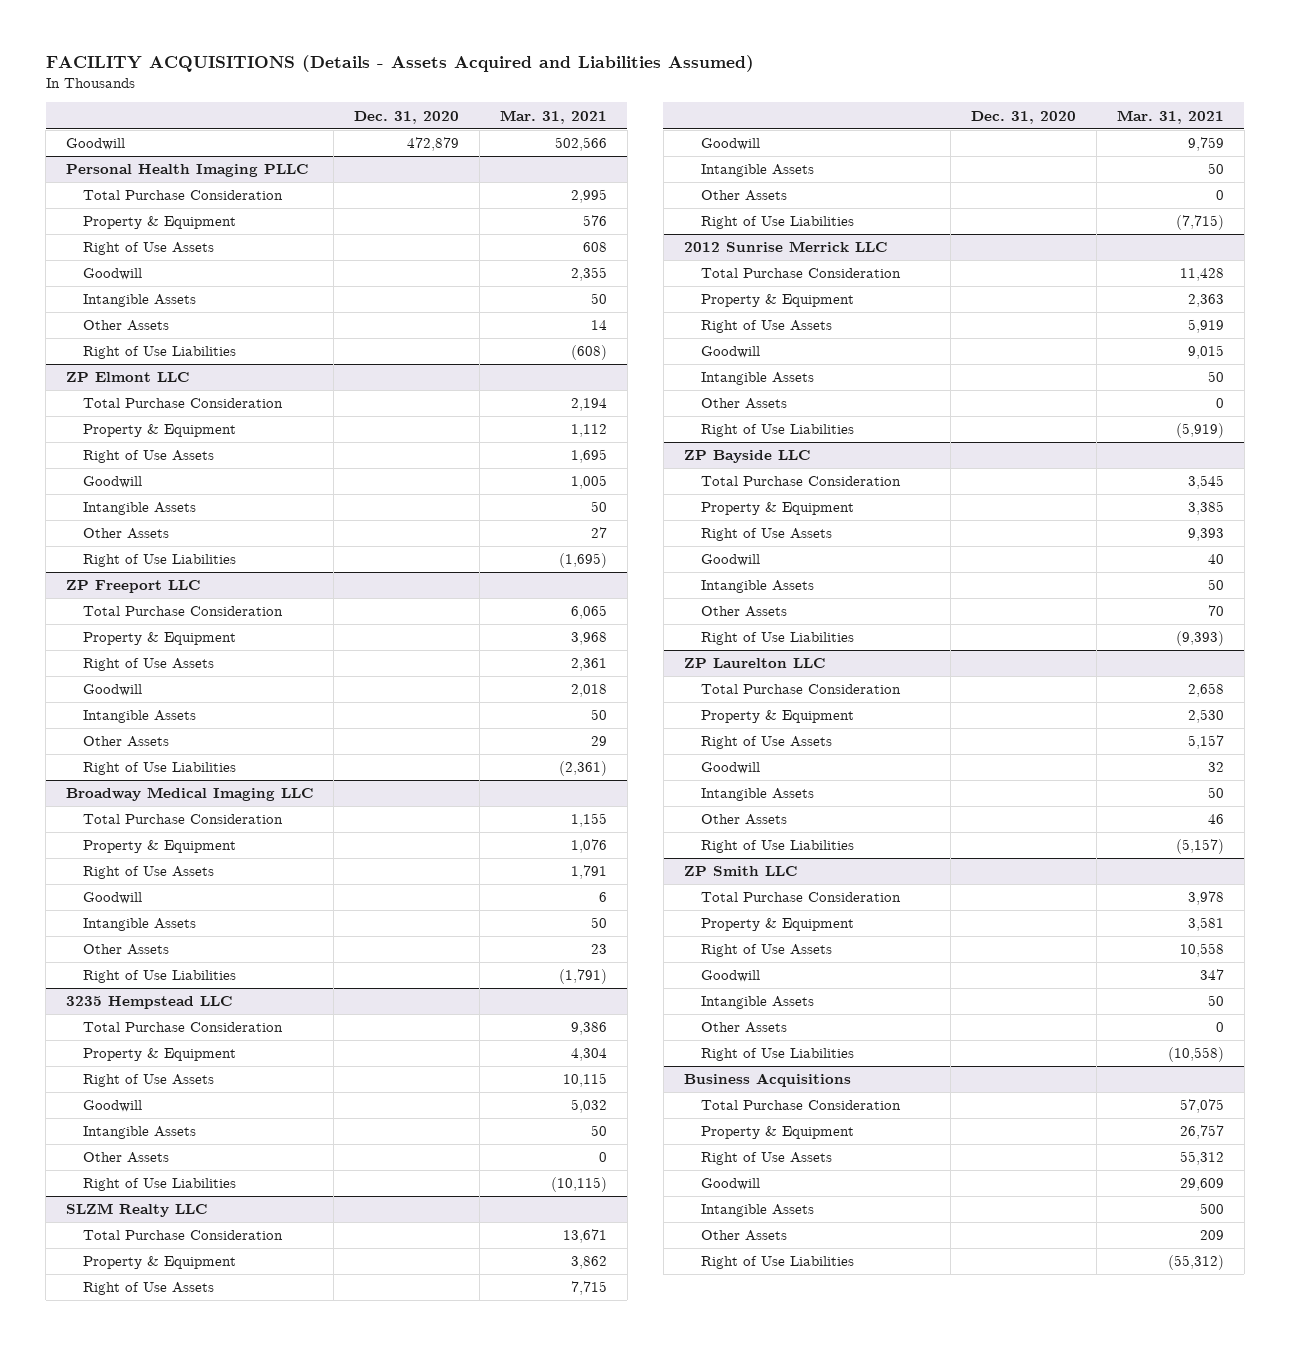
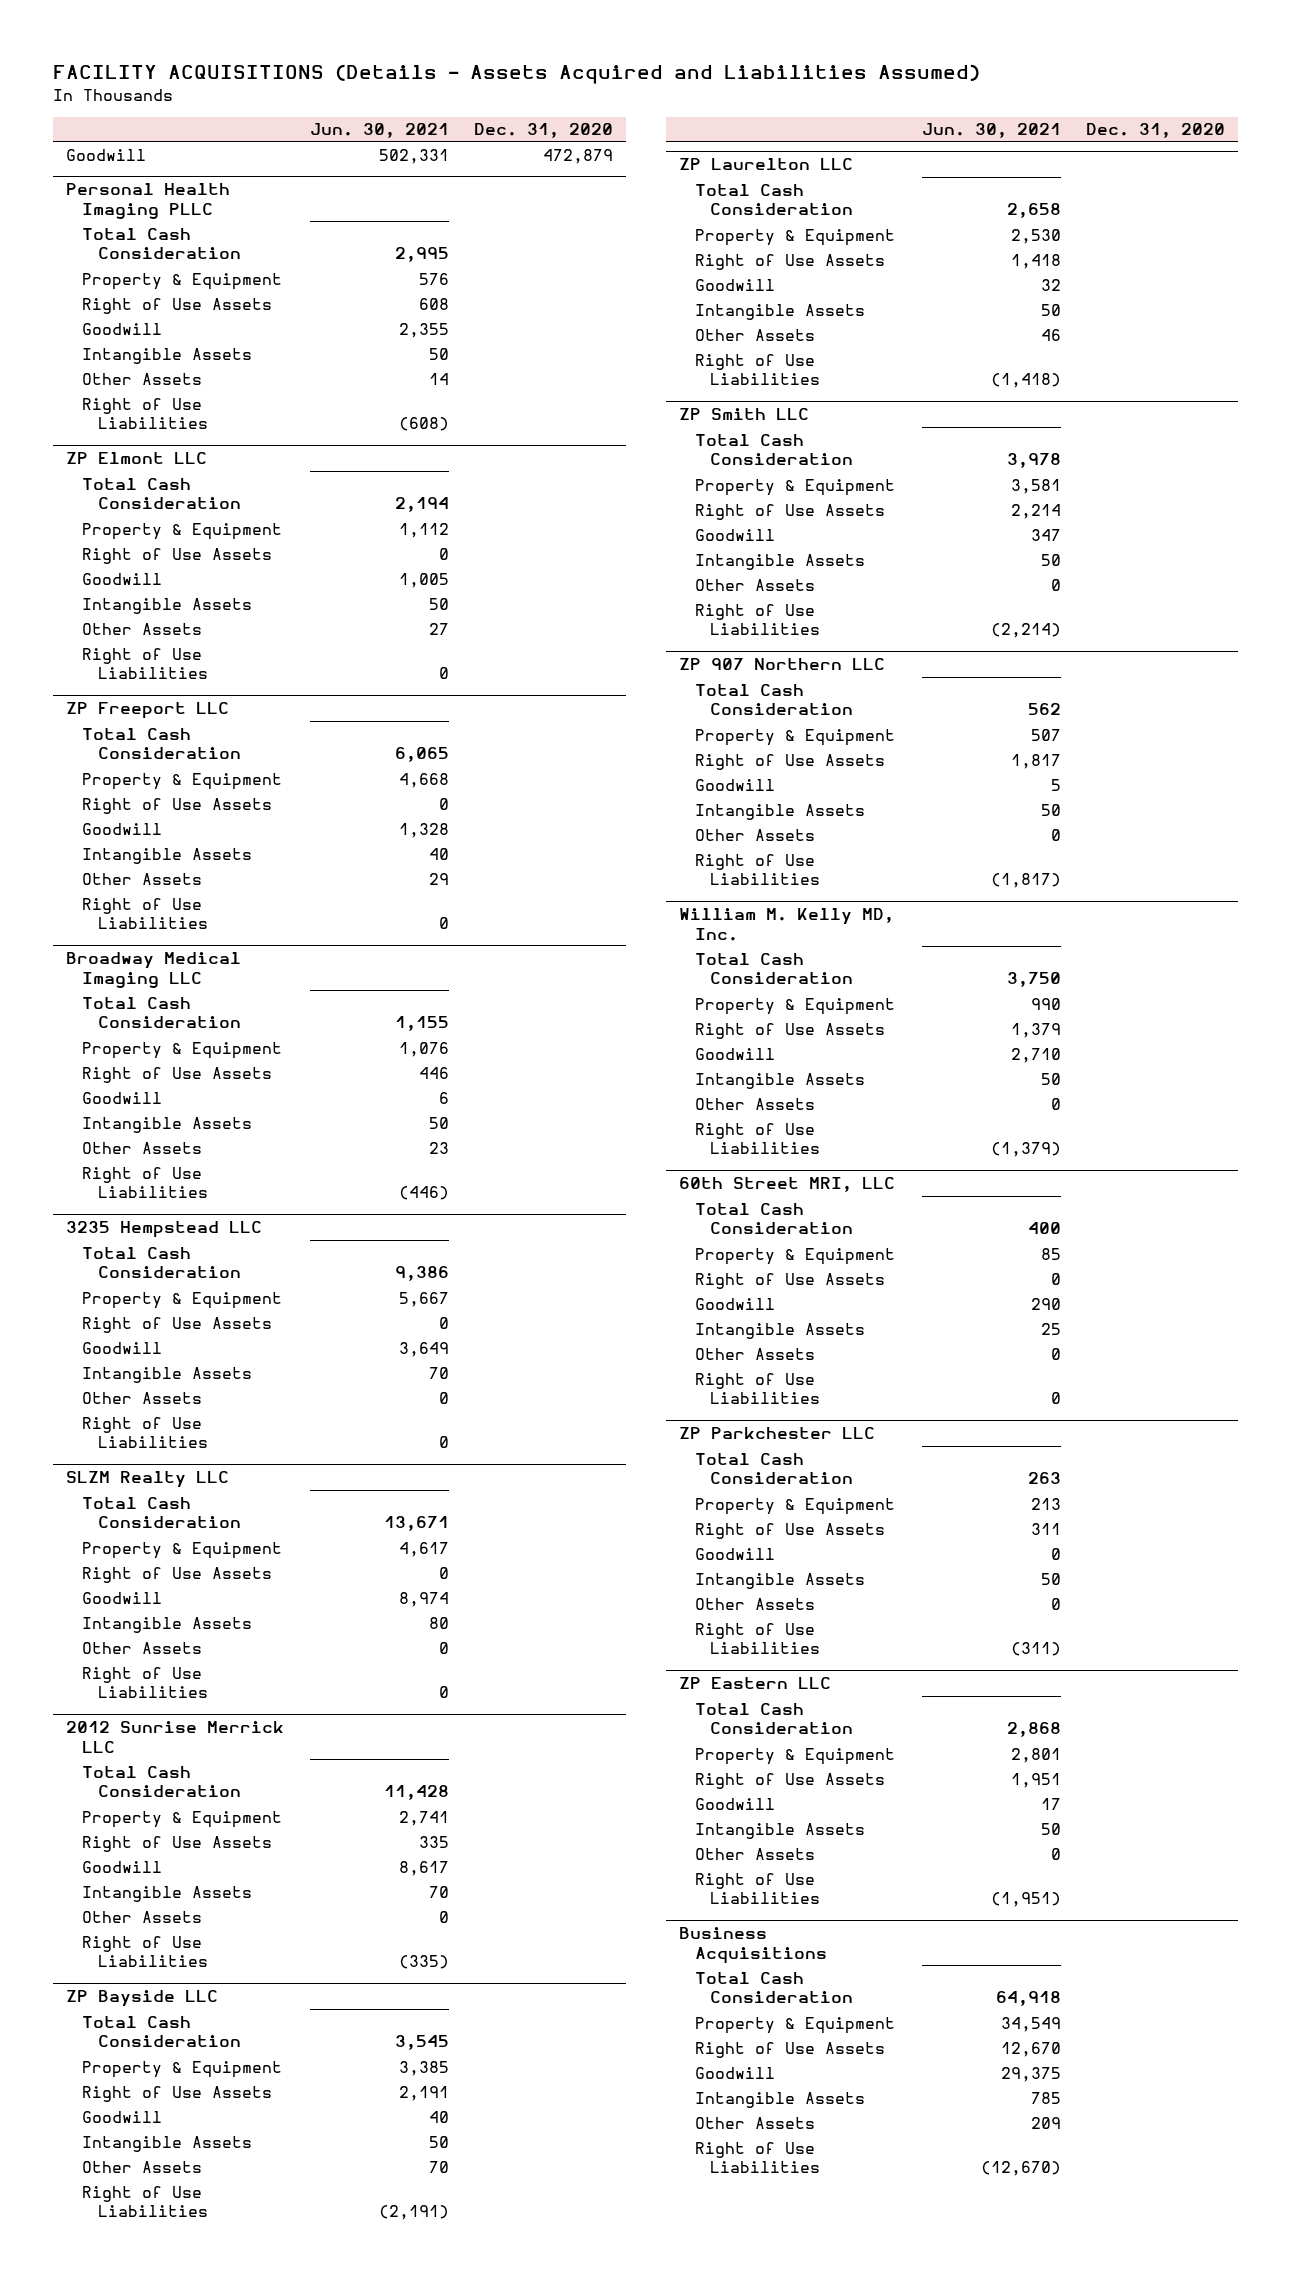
[499,109,607,124] Mar. 31, 2021 -> none
none -> [309,123,449,139] Jun. 30, 2021
[83,190,284,201] Total Purchase Consideration -> [81,227,241,260] Total Cash Consideration
[83,398,284,409] Total Purchase Consideration -> [81,477,241,510] Total Cash Consideration
[83,606,284,617] Total Purchase Consideration -> [81,727,241,760] Total Cash Consideration
[83,814,284,825] Total Purchase Consideration -> [81,996,241,1029] Total Cash Consideration
[83,1022,284,1033] Total Purchase Consideration -> [81,1246,241,1279] Total Cash Consideration
[83,1230,284,1241] Total Purchase Consideration -> [81,1496,241,1529] Total Cash Consideration
[700,268,901,279] Total Purchase Consideration -> [81,1765,241,1798] Total Cash Consideration
[700,476,901,487] Total Purchase Consideration -> [81,2015,241,2048] Total Cash Consideration
[700,684,901,695] Total Purchase Consideration -> [694,183,854,216] Total Cash Consideration
[700,892,901,903] Total Purchase Consideration -> [694,433,854,466] Total Cash Consideration
none -> [678,658,885,671] ZP 907 Northern LLC
none -> [694,683,854,716] Total Cash Consideration
none -> [694,728,895,746] Property & Equipment
none -> [694,753,885,770] Right of Use Assets
none -> [694,778,775,791] Goodwill
none -> [694,803,865,820] Intangible Assets
none -> [694,828,815,841] Other Assets
none -> [694,853,821,886] Right of Use Liabilities
none -> [678,908,894,942] William M. Kelly MD, Inc.
none -> [694,952,854,985] Total Cash Consideration
none -> [694,997,895,1015] Property & Equipment
none -> [694,1022,885,1039] Right of Use Assets
none -> [694,1047,775,1060] Goodwill
none -> [694,1072,865,1089] Intangible Assets
none -> [694,1097,815,1110] Other Assets
none -> [694,1122,821,1155] Right of Use Liabilities
none -> [678,1177,895,1193] 60th Street MRI, LLC
none -> [694,1202,854,1235] Total Cash Consideration
none -> [694,1247,895,1265] Property & Equipment
none -> [694,1272,885,1289] Right of Use Assets
none -> [694,1297,775,1310] Goodwill
none -> [694,1322,865,1339] Intangible Assets
none -> [694,1347,815,1360] Other Assets
none -> [694,1372,821,1405] Right of Use Liabilities
none -> [678,1427,875,1440] ZP Parkchester LLC
none -> [694,1452,854,1485] Total Cash Consideration
none -> [694,1497,895,1515] Property & Equipment
none -> [694,1522,885,1539] Right of Use Assets
none -> [694,1547,775,1560] Goodwill
none -> [694,1572,865,1589] Intangible Assets
none -> [694,1597,815,1610] Other Assets
none -> [694,1622,821,1655] Right of Use Liabilities
none -> [678,1677,831,1690] ZP Eastern LLC
none -> [694,1702,854,1735] Total Cash Consideration
none -> [694,1747,895,1765] Property & Equipment
none -> [694,1772,885,1789] Right of Use Assets
none -> [694,1797,775,1810] Goodwill
none -> [694,1822,865,1839] Intangible Assets
none -> [694,1847,815,1860] Other Assets
none -> [694,1872,821,1905] Right of Use Liabilities
[700,1100,901,1111] Total Purchase Consideration -> [694,1971,854,2004] Total Cash Consideration

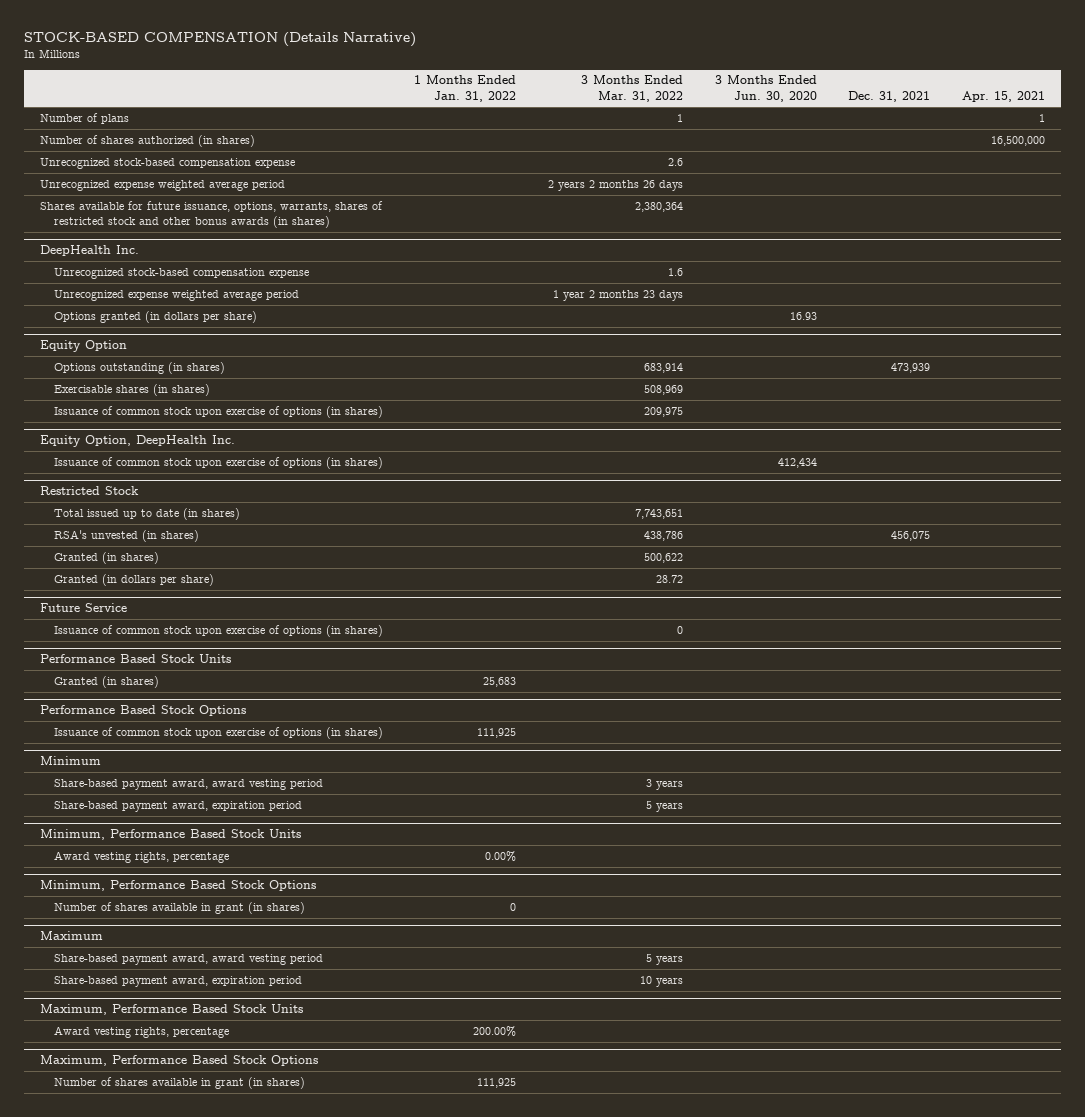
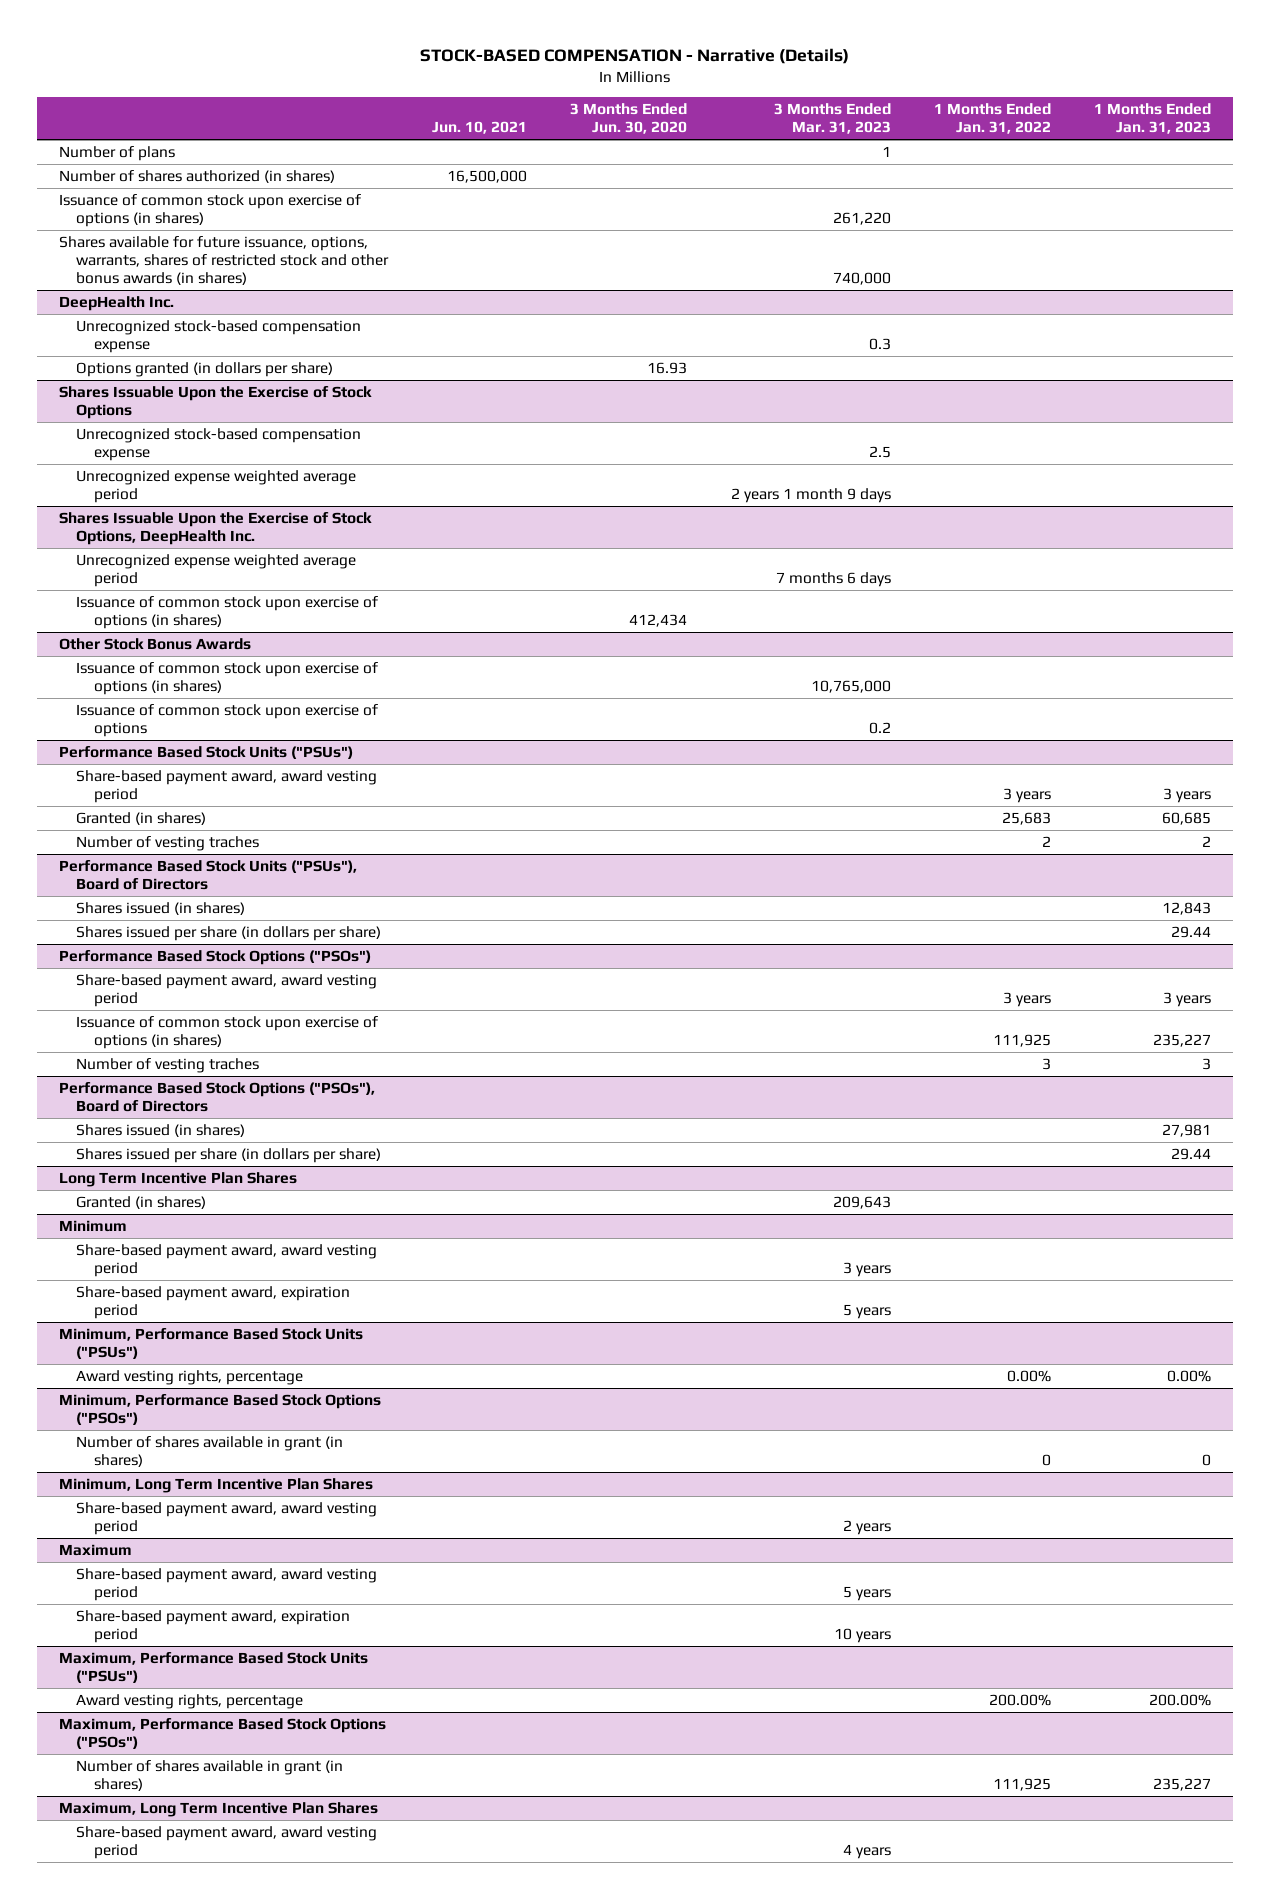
[23,32,416,48] STOCK-BASED COMPENSATION (Details Narrative) -> [420,47,850,64] STOCK-BASED COMPENSATION - Narrative (Details)
[581,75,684,102] 3 Months Ended Mar. 31, 2022 -> none
[848,90,931,102] Dec. 31, 2021 -> none
[962,90,1046,102] Apr. 15, 2021 -> none
none -> [431,121,527,135] Jun. 10, 2021
none -> [773,103,891,135] 3 Months Ended Mar. 31, 2023
none -> [1094,103,1212,135] 1 Months Ended Jan. 31, 2023
[39,157,295,169] Unrecognized stock-based compensation expense -> none
[39,179,285,191] Unrecognized expense weighted average period -> none
none -> [58,194,361,228] Issuance of common stock upon exercise of options (in shares)
[53,289,299,301] Unrecognized expense weighted average period -> none
[39,340,127,353] Equity Option -> none
[53,361,225,374] Options outstanding (in shares) -> none
[53,383,210,396] Exercisable shares (in shares) -> none
[53,405,383,418] Issuance of common stock upon exercise of options (in shares) -> none
none -> [58,386,372,420] Shares Issuable Upon the Exercise of Stock Options
none -> [76,428,362,462] Unrecognized stock-based compensation expense
none -> [76,470,357,504] Unrecognized expense weighted average period
[39,435,235,448] Equity Option, DeepHealth Inc. -> [58,512,372,546] Shares Issuable Upon the Exercise of Stock Options, DeepHealth Inc.
none -> [76,554,357,588] Unrecognized expense weighted average period
[39,486,139,496] Restricted Stock -> none
[53,507,240,520] Total issued up to date (in shares) -> none
[53,529,199,542] RSA's unvested (in shares) -> none
[53,551,159,564] Granted (in shares) -> none
[53,573,214,586] Granted (in dollars per share) -> none
[39,603,127,613] Future Service -> [58,638,251,651] Other Stock Bonus Awards
none -> [76,704,379,738] Issuance of common stock upon exercise of options
[39,654,231,664] Performance Based Stock Units -> [58,746,353,760] Performance Based Stock Units ("PSUs")
none -> [76,770,378,804] Share-based payment award, award vesting period
none -> [76,836,260,852] Number of vesting traches
none -> [58,860,357,891] Performance Based Stock Units ("PSUs"), Board of Directors
none -> [76,902,246,916] Shares issued (in shares)
none -> [76,926,382,942] Shares issued per share (in dollars per share)
[39,705,246,717] Performance Based Stock Options -> [58,950,371,966] Performance Based Stock Options ("PSOs")
none -> [76,974,378,1008] Share-based payment award, award vesting period
none -> [76,1058,260,1074] Number of vesting traches
none -> [58,1082,375,1113] Performance Based Stock Options ("PSOs"), Board of Directors
none -> [76,1124,246,1138] Shares issued (in shares)
none -> [76,1148,382,1164] Shares issued per share (in dollars per share)
none -> [58,1172,297,1188] Long Term Incentive Plan Shares
none -> [76,1196,207,1210] Granted (in shares)
[39,829,301,841] Minimum, Performance Based Stock Units -> [58,1328,363,1360] Minimum, Performance Based Stock Units ("PSUs")
[39,880,316,892] Minimum, Performance Based Stock Options -> [58,1394,381,1426] Minimum, Performance Based Stock Options ("PSOs")
none -> [58,1478,373,1494] Minimum, Long Term Incentive Plan Shares
none -> [76,1502,378,1536] Share-based payment award, award vesting period
[39,1004,303,1016] Maximum, Performance Based Stock Units -> [58,1652,368,1684] Maximum, Performance Based Stock Units ("PSUs")
[39,1055,318,1067] Maximum, Performance Based Stock Options -> [58,1718,386,1750] Maximum, Performance Based Stock Options ("PSOs")
none -> [58,1802,378,1818] Maximum, Long Term Incentive Plan Shares
none -> [76,1826,378,1860] Share-based payment award, award vesting period

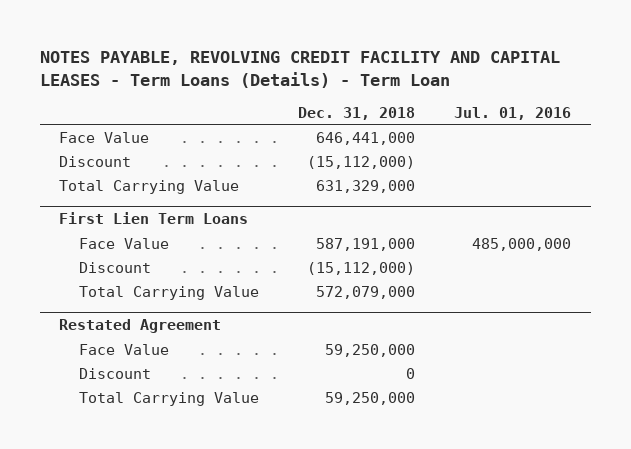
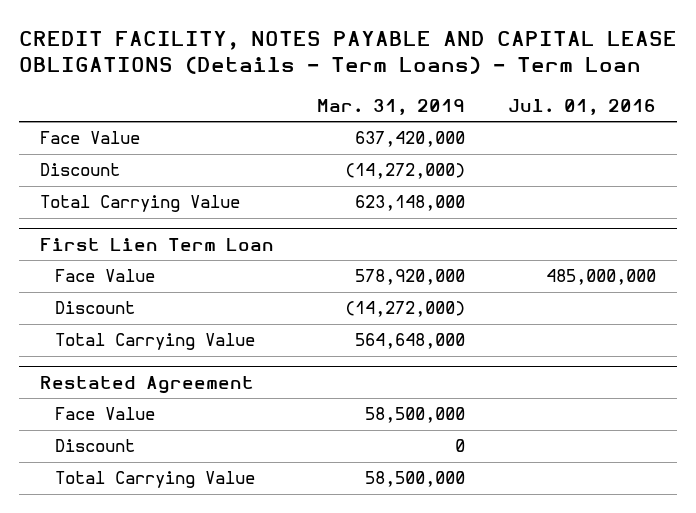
[40,50,561,88] NOTES PAYABLE, REVOLVING CREDIT FACILITY AND CAPITAL LEASES - Term Loans (Details) - Term Loan -> [18,30,677,75] CREDIT FACILITY, NOTES PAYABLE AND CAPITAL LEASE OBLIGATIONS (Details - Term Loans) - Term Loan
[298,106,416,120] Dec. 31, 2018 -> none
none -> [317,99,466,116] Mar. 31, 2019
[59,212,249,225] First Lien Term Loans -> [40,237,275,251] First Lien Term Loan

